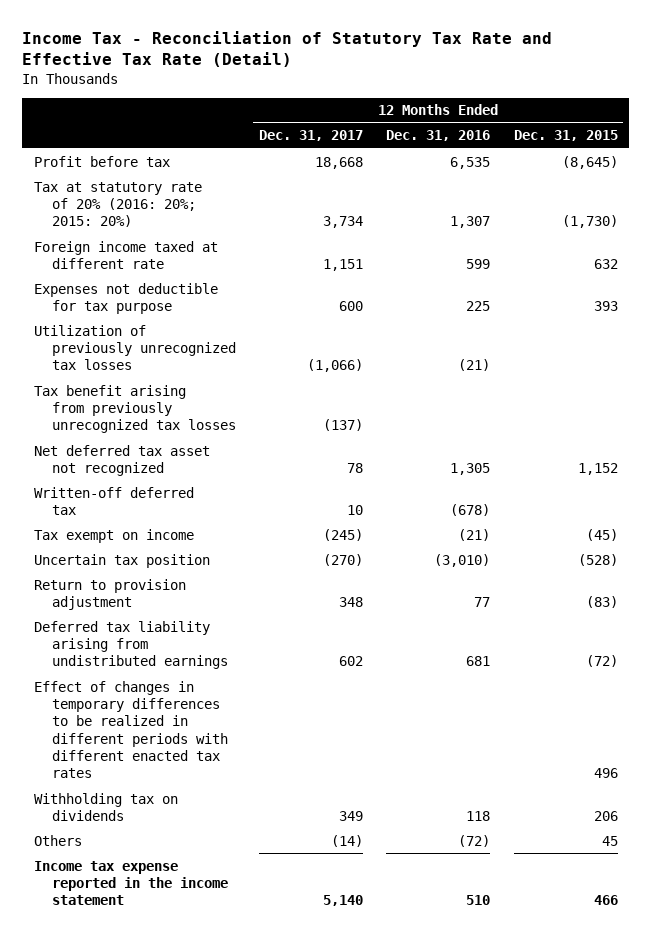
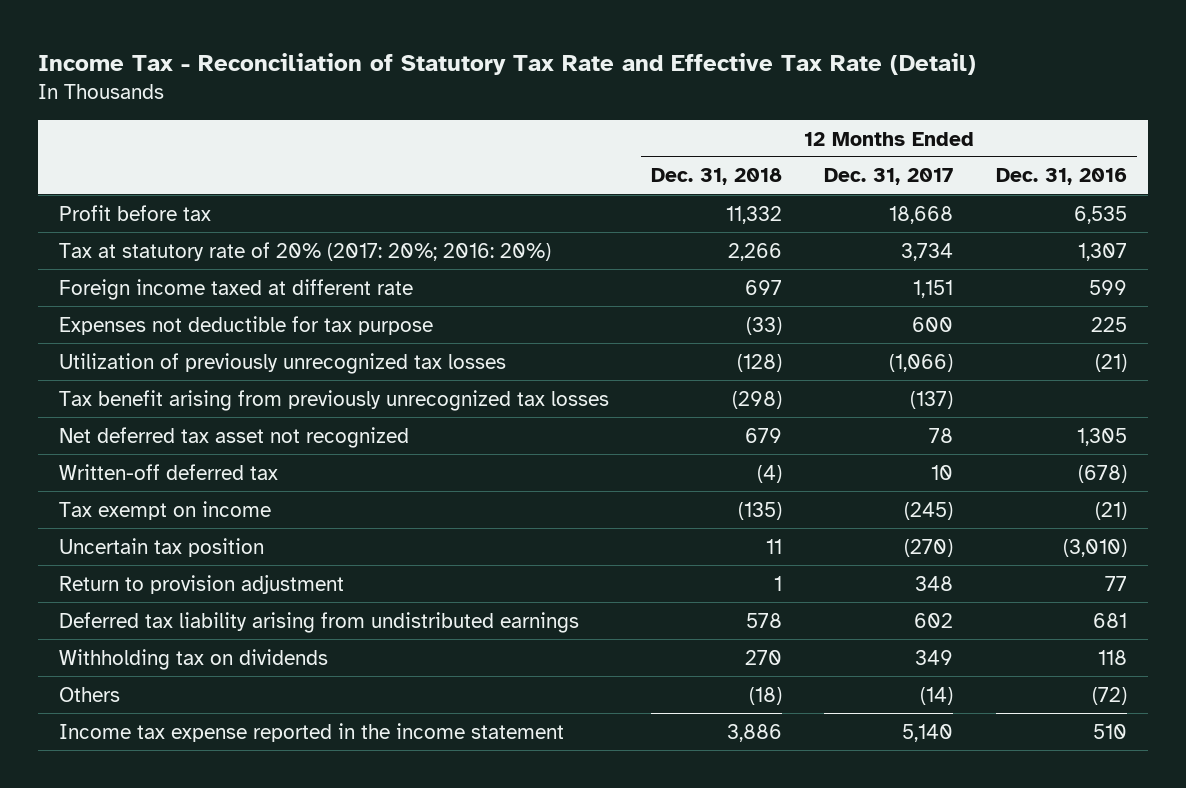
[513,130,618,142] Dec. 31, 2015 -> none
none -> [651,168,783,186] Dec. 31, 2018
[33,181,202,228] Tax at statutory rate of 20% (2016: 20%; 2015: 20%) -> [59,241,552,261] Tax at statutory rate of 20% (2017: 20%; 2016: 20%)
[33,680,228,779] Effect of changes in temporary differences to be realized in different periods with different enacted tax rates -> none

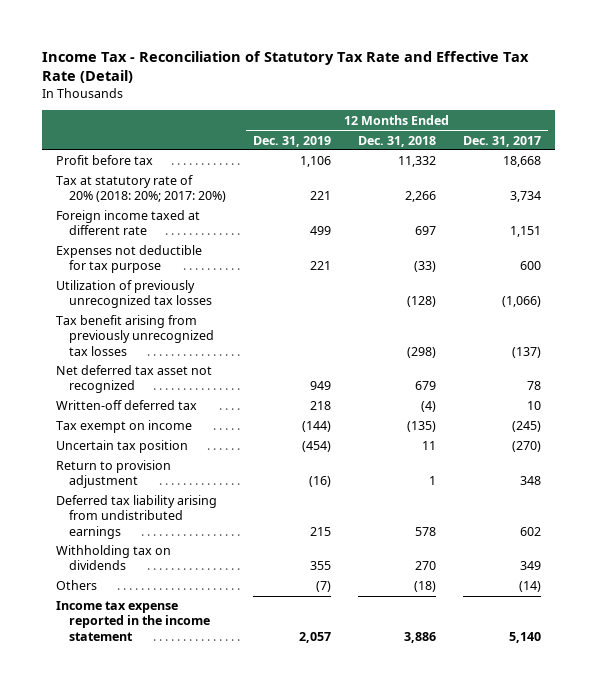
[995,168,1127,186] Dec. 31, 2016 -> none
none -> [253,135,332,147] Dec. 31, 2019
[59,241,552,261] Tax at statutory rate of 20% (2017: 20%; 2016: 20%) -> [55,175,227,203] Tax at statutory rate of 20% (2018: 20%; 2017: 20%)

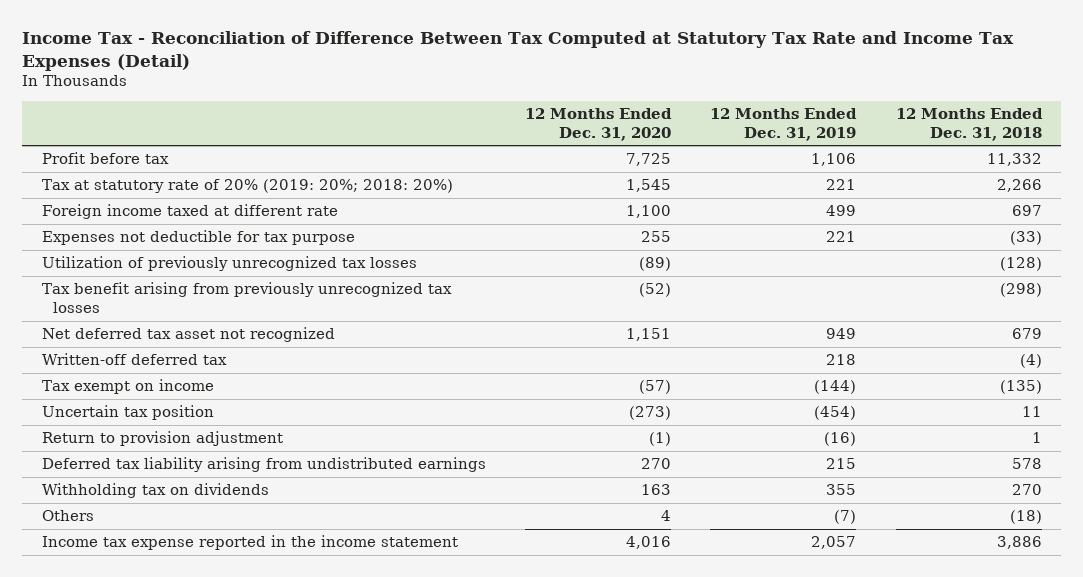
[42,50,530,83] Income Tax - Reconciliation of Statutory Tax Rate and Effective Tax Rate (Detail) -> [22,31,1015,71] Income Tax - Reconciliation of Difference Between Tax Computed at Statutory Tax Rate and Income Tax Expenses (Detail)
[463,135,542,147] Dec. 31, 2017 -> none
none -> [525,107,673,141] 12 Months Ended Dec. 31, 2020
[55,175,227,203] Tax at statutory rate of 20% (2018: 20%; 2017: 20%) -> [41,179,453,194] Tax at statutory rate of 20% (2019: 20%; 2018: 20%)

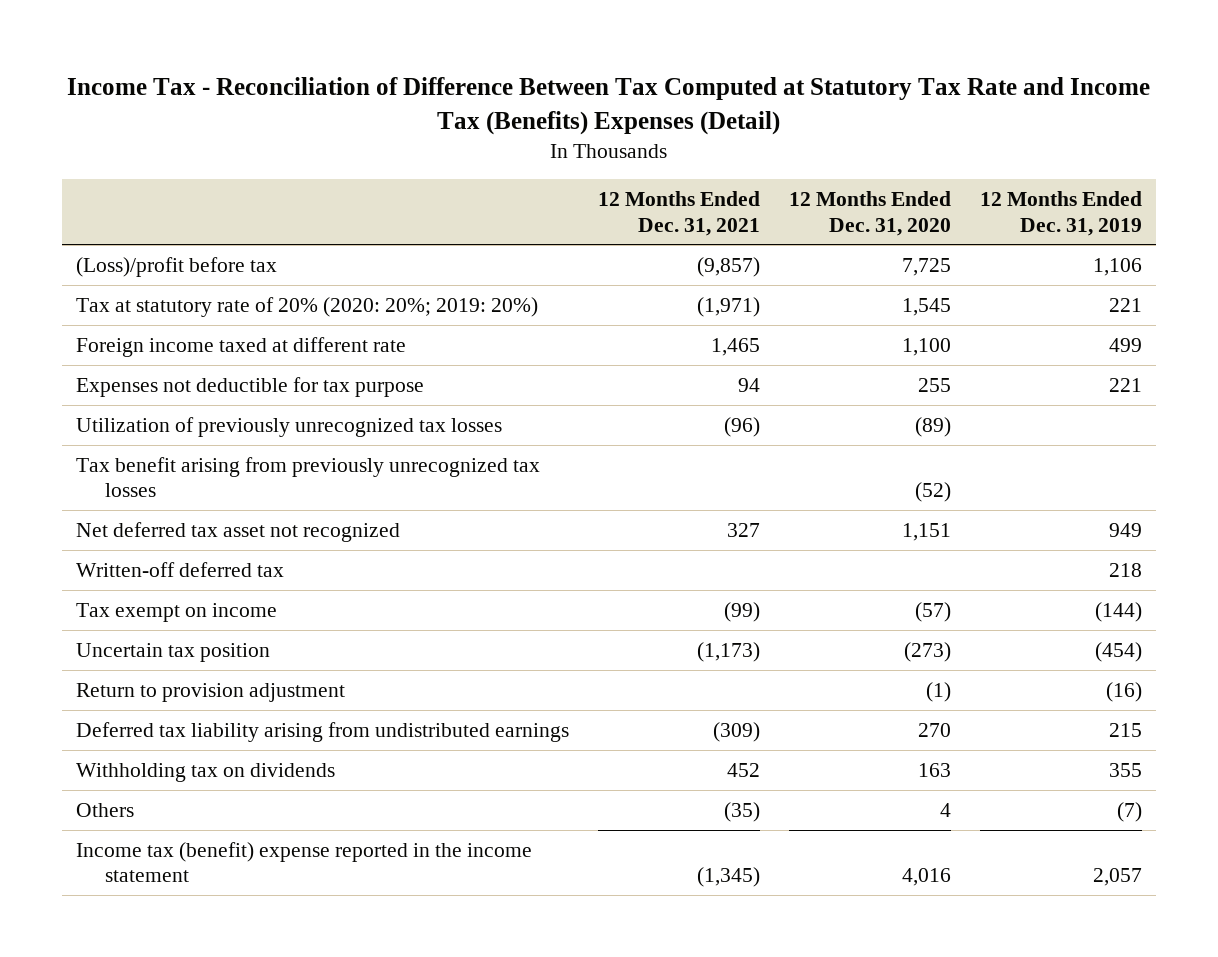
[22,31,1015,71] Income Tax - Reconciliation of Difference Between Tax Computed at Statutory Tax Rate and Income Tax Expenses (Detail) -> [66,77,1150,135] Income Tax - Reconciliation of Difference Between Tax Computed at Statutory Tax Rate and Income Tax (Benefits) Expenses (Detail)
[895,107,1043,141] 12 Months Ended Dec. 31, 2018 -> none
none -> [597,191,760,236] 12 Months Ended Dec. 31, 2021
[41,152,169,165] Profit before tax -> [75,256,277,277] (Loss)/profit before tax
[41,179,453,194] Tax at statutory rate of 20% (2019: 20%; 2018: 20%) -> [75,296,538,317] Tax at statutory rate of 20% (2020: 20%; 2019: 20%)
[41,535,458,551] Income tax expense reported in the income statement -> [75,841,532,883] Income tax (benefit) expense reported in the income statement

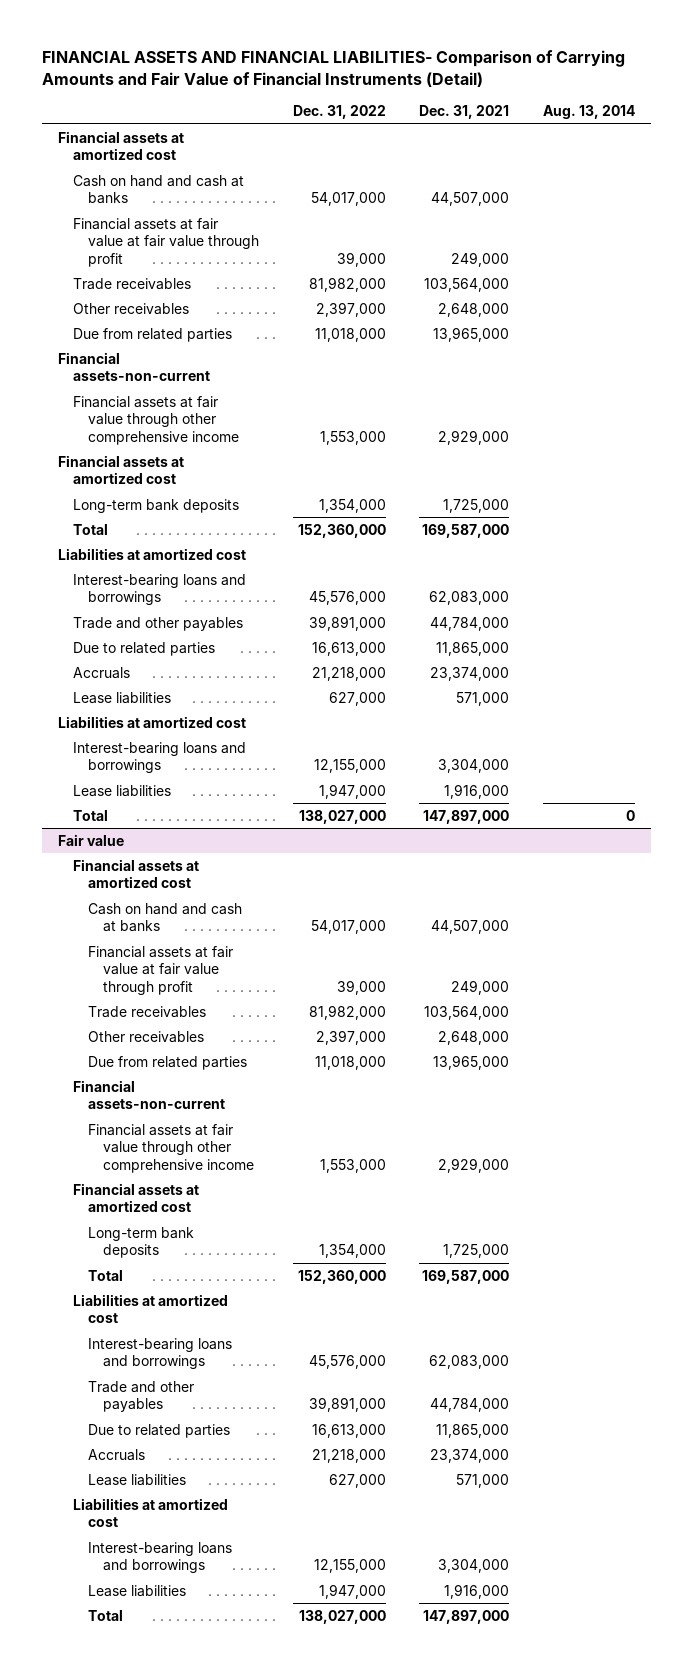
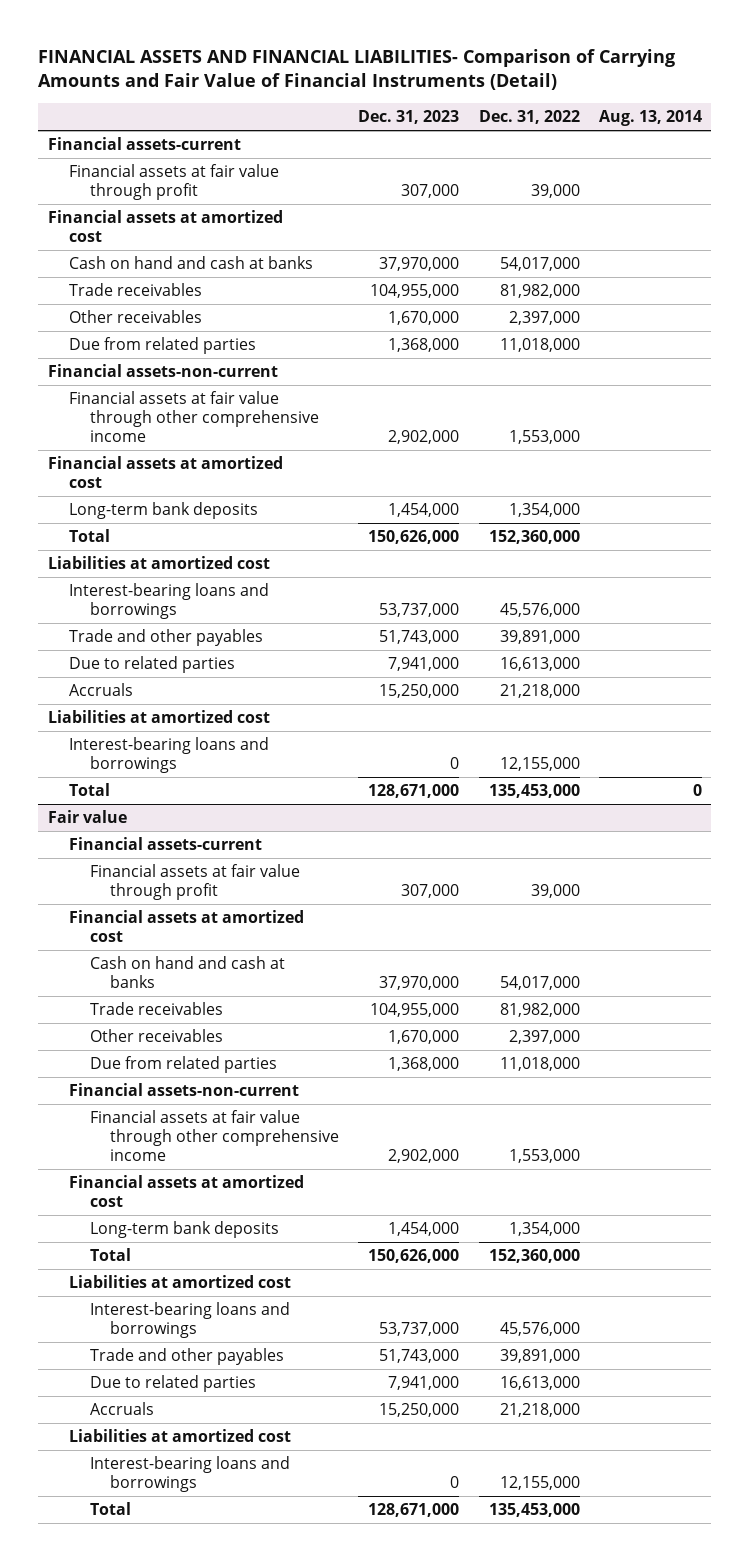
[419,105,510,120] Dec. 31, 2021 -> none
none -> [358,109,460,124] Dec. 31, 2023
none -> [48,137,242,151] Financial assets-current
none -> [68,164,279,200] Financial assets at fair value through profit
[73,217,260,267] Financial assets at fair value at fair value through profit -> none
[73,691,172,704] Lease liabilities -> none
[73,784,172,797] Lease liabilities -> none
[298,809,386,824] 138,027,000 -> [488,784,580,799] 135,453,000
none -> [68,837,262,851] Financial assets-current
none -> [89,864,300,900] Financial assets at fair value through profit
[88,945,234,995] Financial assets at fair value at fair value through profit -> none
[88,1473,187,1486] Lease liabilities -> none
[88,1584,187,1597] Lease liabilities -> none
[298,1609,386,1624] 138,027,000 -> [488,1503,580,1518] 135,453,000

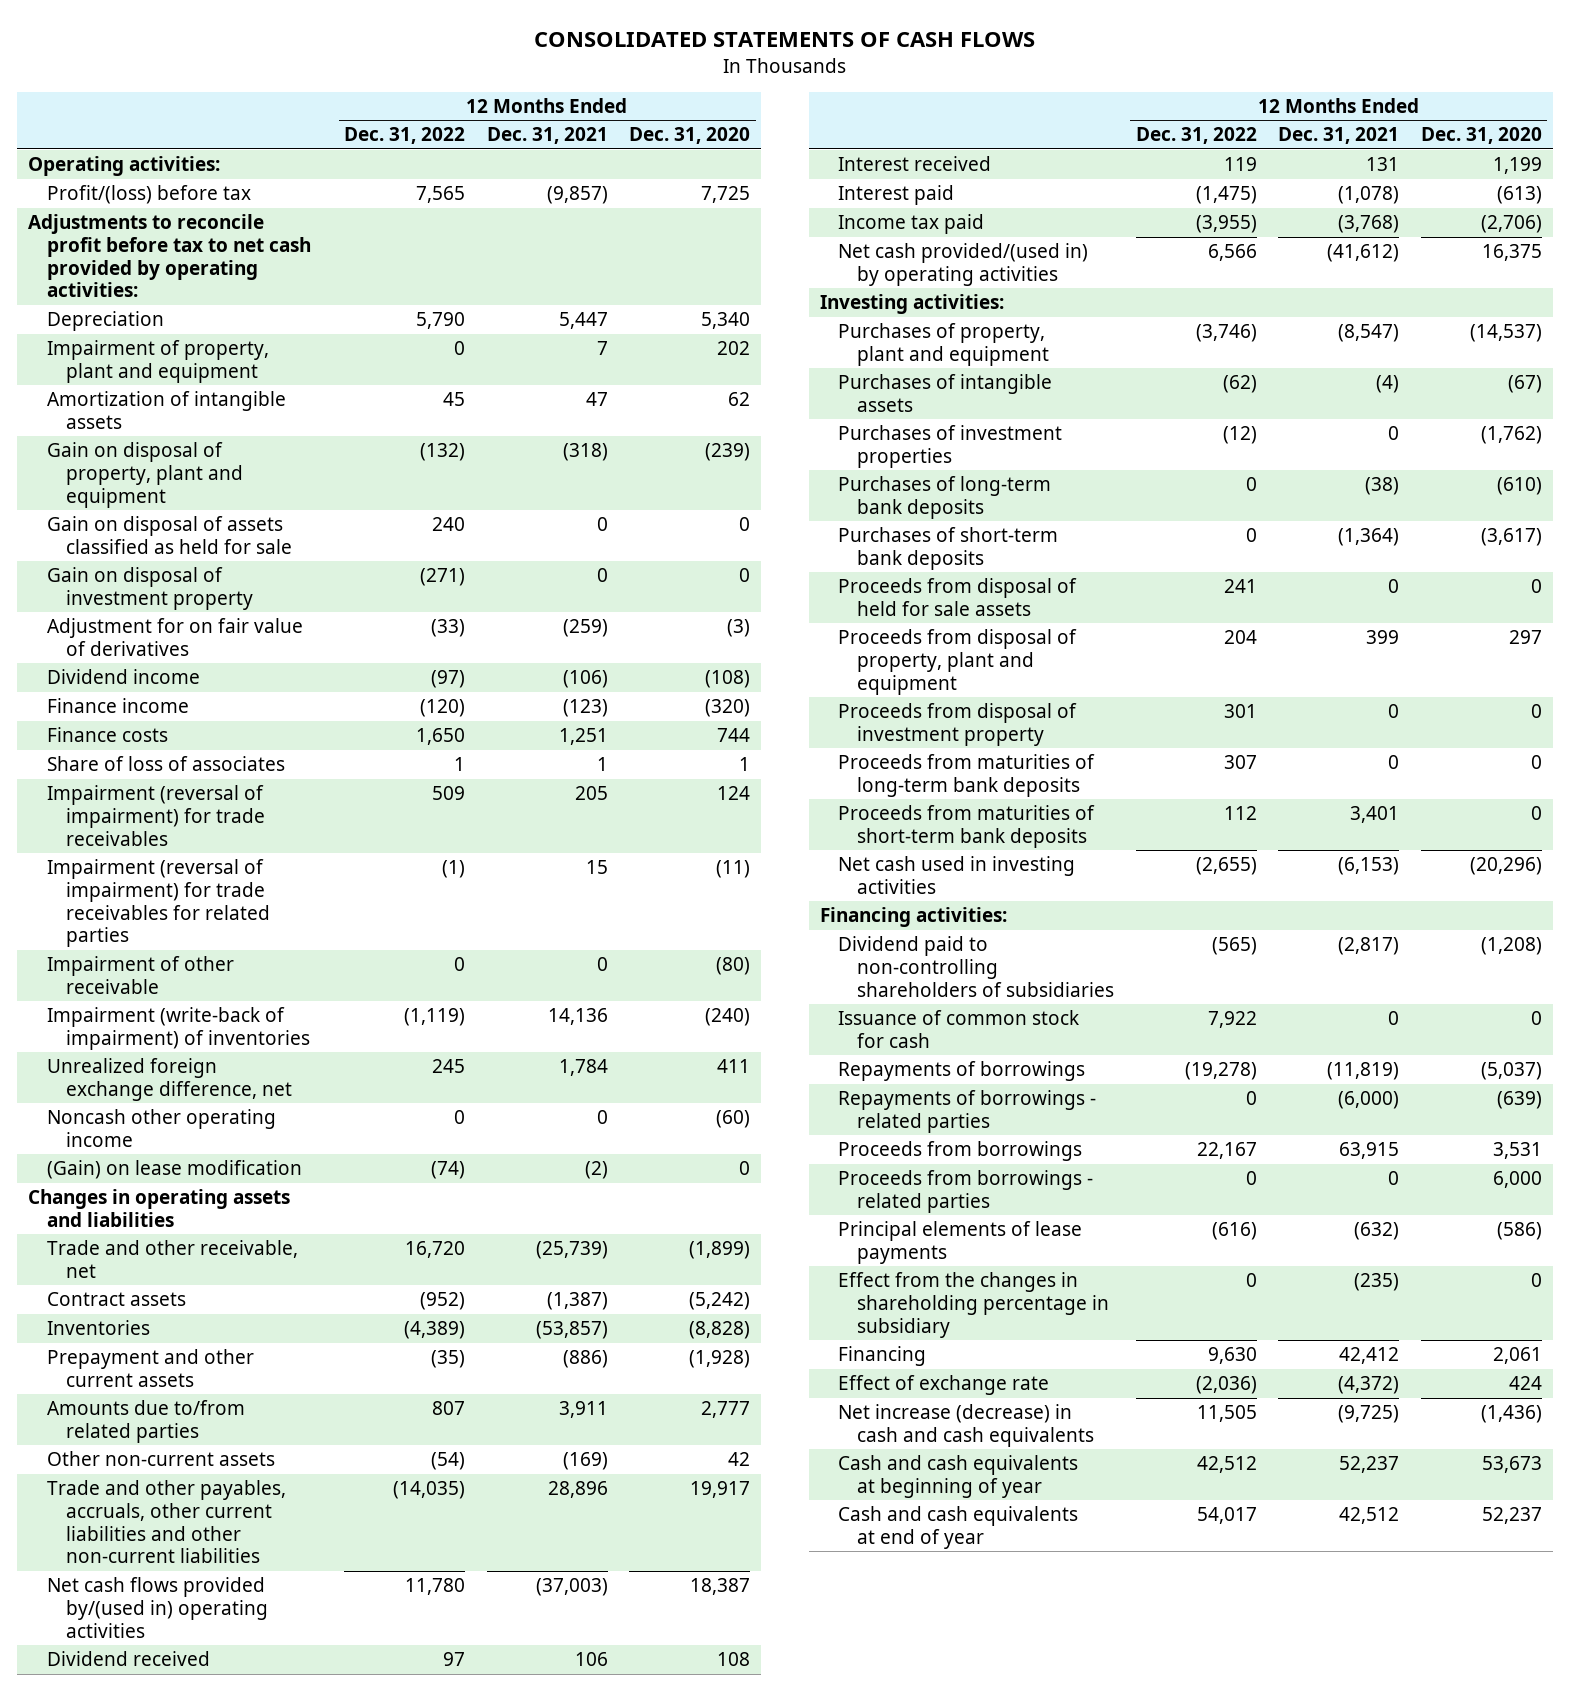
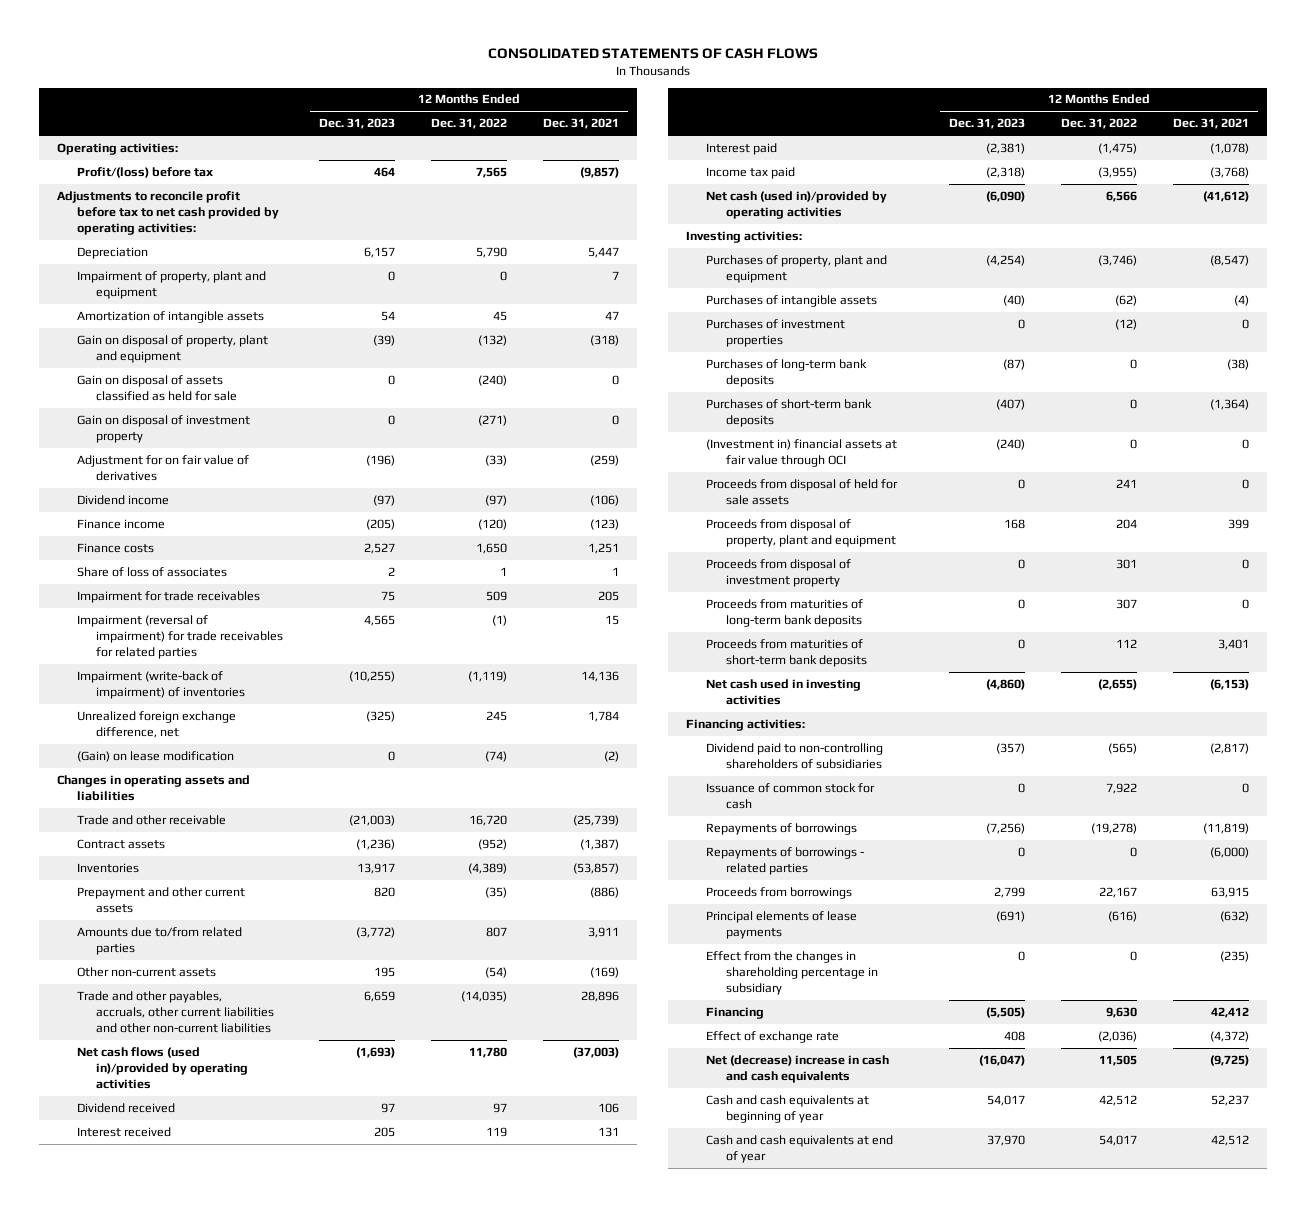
[629,127,751,145] Dec. 31, 2020 -> none
none -> [319,118,396,130] Dec. 31, 2023
[432,517,466,532] 240 -> [478,374,508,386] (240)
[46,785,265,846] Impairment (reversal of impairment) for trade receivables -> [76,590,260,603] Impairment for trade receivables
[46,956,234,994] Impairment of other receivable -> none
[46,1109,276,1147] Noncash other operating income -> none
[46,1240,298,1278] Trade and other receivable, net -> [76,814,226,825] Trade and other receivable
[46,1577,268,1638] Net cash flows provided by/(used in) operating activities -> [76,1046,249,1090] Net cash flows (used in)/provided by operating activities
[838,243,1089,286] Net cash provided/(used in) by operating activities -> [706,190,888,220] Net cash (used in)/provided by operating activities
none -> [706,438,898,468] (Investment in) financial assets at fair value through OCI
[838,1170,1094,1213] Proceeds from borrowings - related parties -> none
[838,1404,1094,1447] Net increase (decrease) in cash and cash equivalents -> [706,1054,890,1084] Net (decrease) increase in cash and cash equivalents

